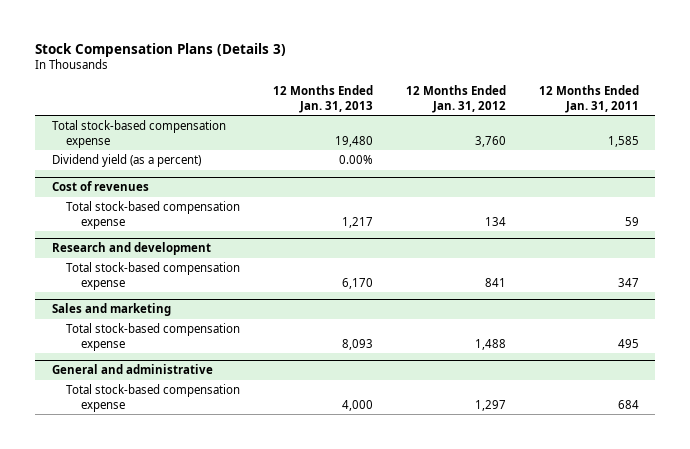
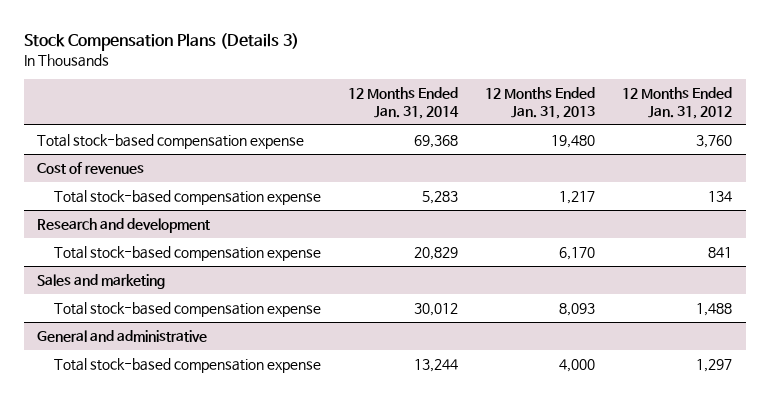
[538,85,639,113] 12 Months Ended Jan. 31, 2011 -> none
none -> [347,87,459,119] 12 Months Ended Jan. 31, 2014
[51,154,201,168] Dividend yield (as a percent) -> none

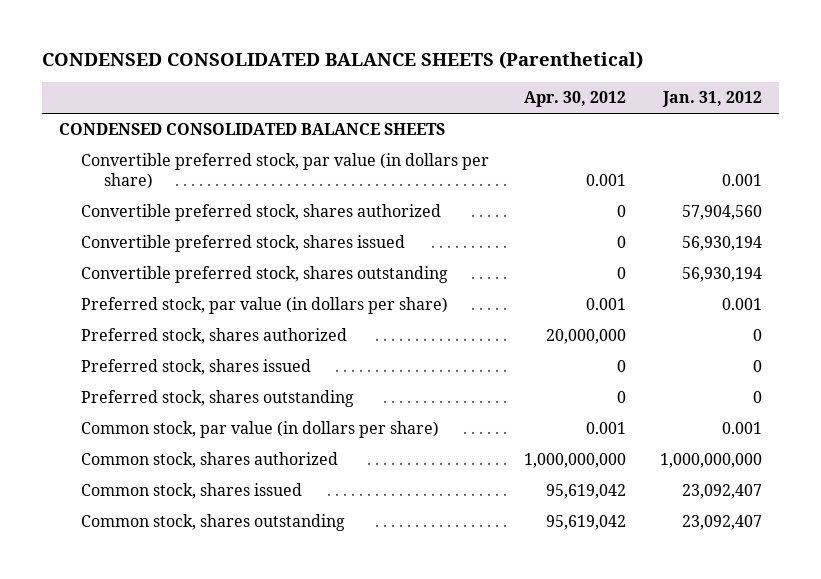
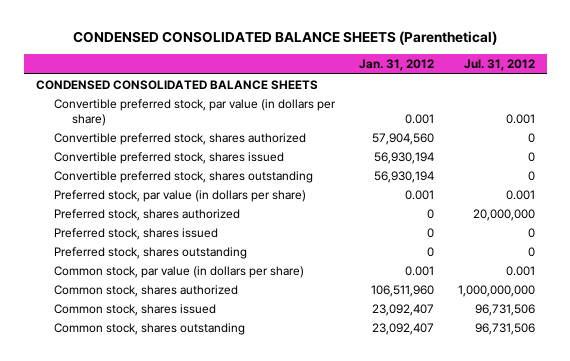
[523,91,626,108] Apr. 30, 2012 -> none
none -> [463,59,535,72] Jul. 31, 2012
[659,453,762,469] 1,000,000,000 -> [370,284,434,297] 106,511,960

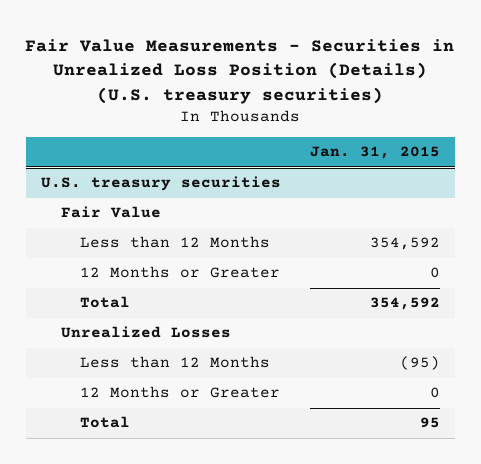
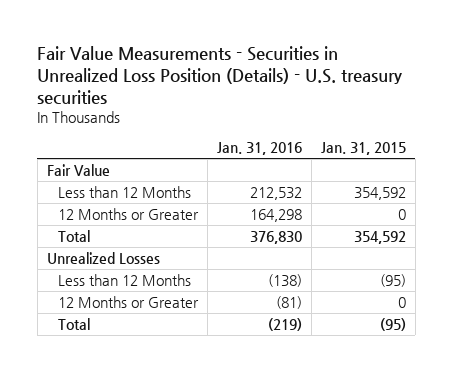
[25,38,455,104] Fair Value Measurements - Securities in Unrealized Loss Position (Details) (U.S. treasury securities) -> [37,46,403,106] Fair Value Measurements - Securities in Unrealized Loss Position (Details) - U.S. treasury securities
none -> [216,142,302,156] Jan. 31, 2016
[40,176,281,192] U.S. treasury securities -> none
[420,417,441,429] 95 -> [379,317,406,331] (95)

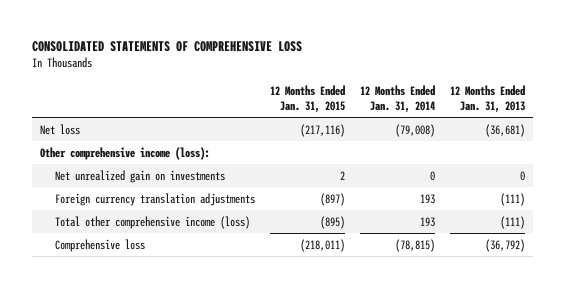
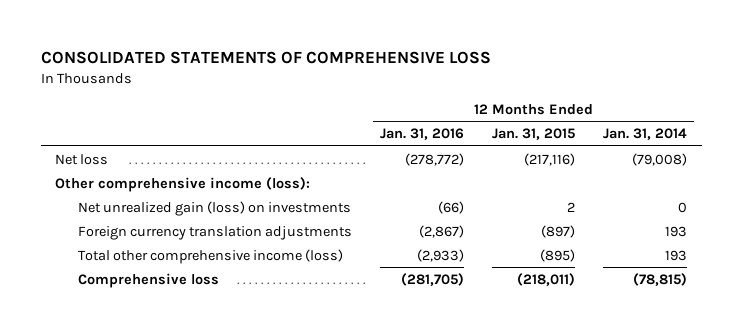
[450,84,526,114] 12 Months Ended Jan. 31, 2013 -> none
none -> [379,128,464,141] Jan. 31, 2016
[54,169,225,183] Net unrealized gain on investments -> [77,200,351,216] Net unrealized gain (loss) on investments

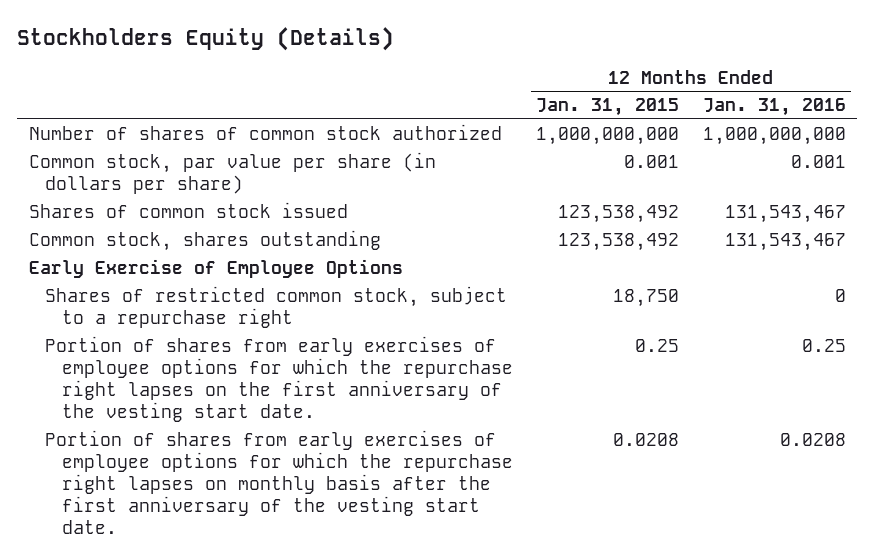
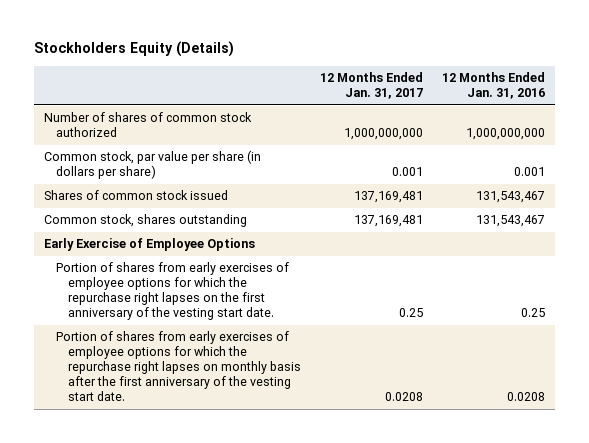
[536,98,680,117] Jan. 31, 2015 -> none
none -> [320,71,424,99] 12 Months Ended Jan. 31, 2017
[45,286,508,329] Shares of restricted common stock, subject to a repurchase right -> none

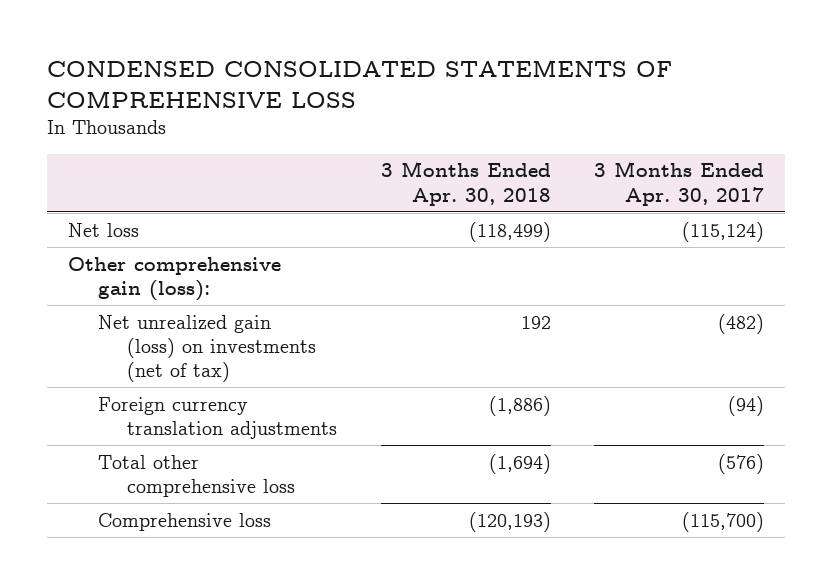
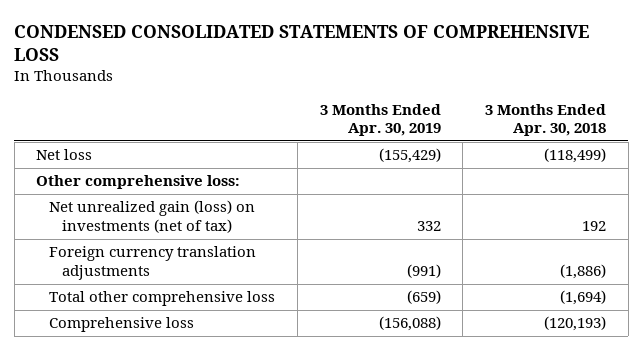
[593,161,764,206] 3 Months Ended Apr. 30, 2017 -> none
none -> [319,103,441,137] 3 Months Ended Apr. 30, 2019
[68,256,282,302] Other comprehensive gain (loss): -> [36,175,241,190] Other comprehensive loss:

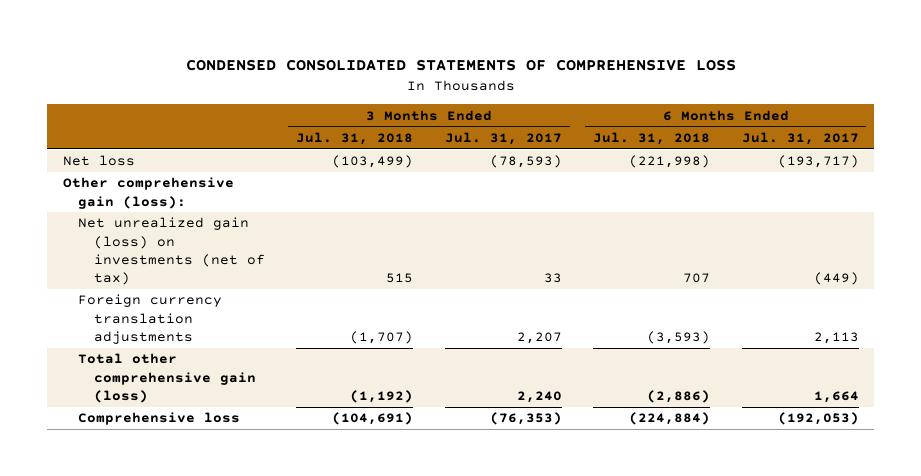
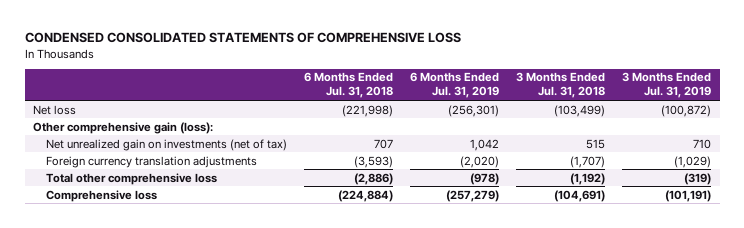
[444,131,562,145] Jul. 31, 2017 -> none
[741,131,859,145] Jul. 31, 2017 -> none
none -> [410,72,500,99] 6 Months Ended Jul. 31, 2019
none -> [622,72,712,99] 3 Months Ended Jul. 31, 2019
[78,217,265,286] Net unrealized gain (loss) on investments (net of tax) -> [46,138,288,151] Net unrealized gain on investments (net of tax)
[78,353,256,403] Total other comprehensive gain (loss) -> [46,172,218,185] Total other comprehensive loss

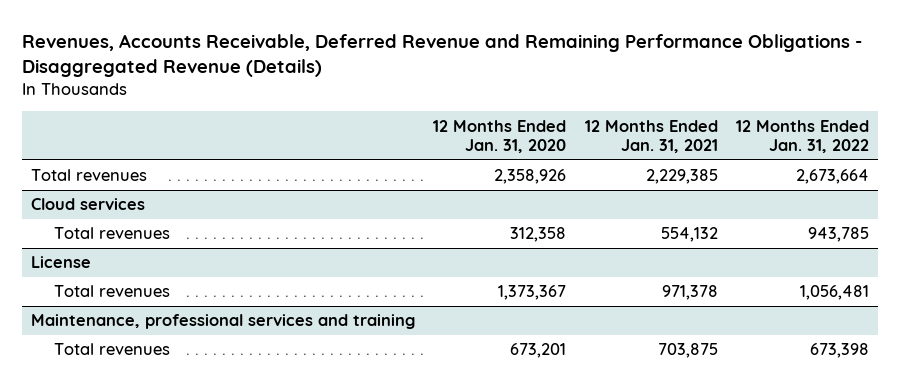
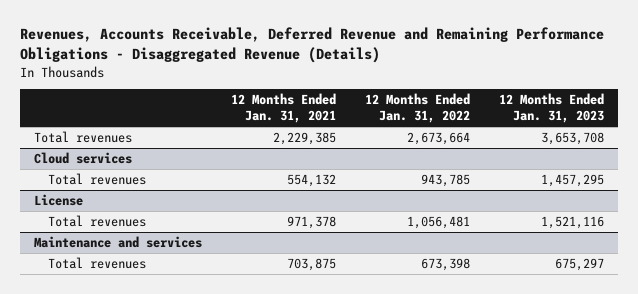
[433,119,567,154] 12 Months Ended Jan. 31, 2020 -> none
none -> [498,93,604,124] 12 Months Ended Jan. 31, 2023
[31,314,416,330] Maintenance, professional services and training -> [34,235,203,248] Maintenance and services

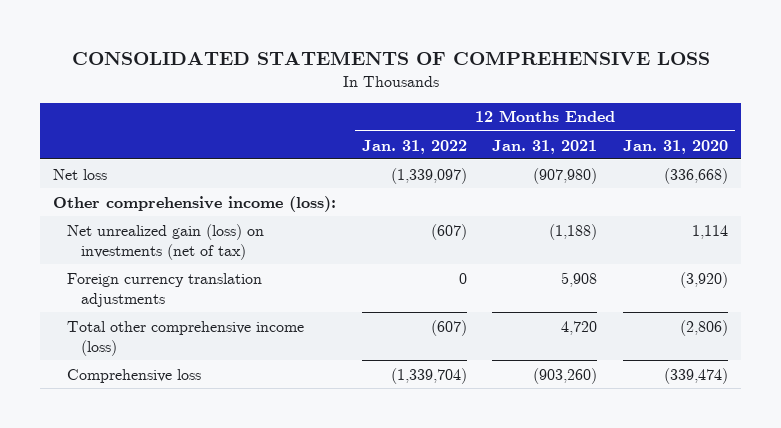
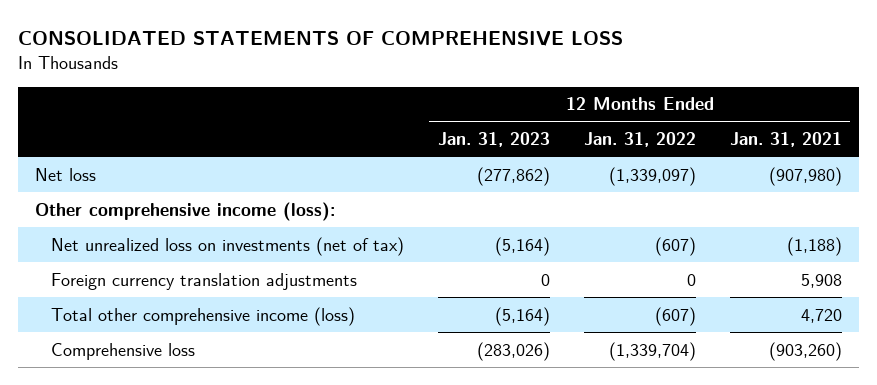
[623,139,729,154] Jan. 31, 2020 -> none
none -> [437,131,550,147] Jan. 31, 2023
[66,223,264,260] Net unrealized gain (loss) on investments (net of tax) -> [50,236,404,256] Net unrealized loss on investments (net of tax)

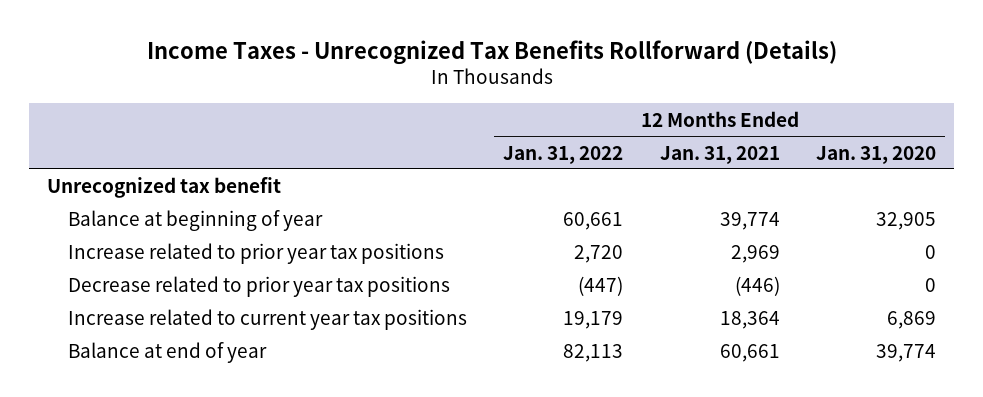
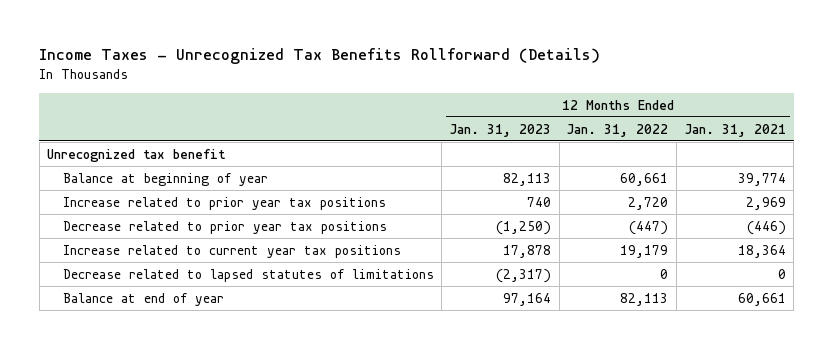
[815,145,936,164] Jan. 31, 2020 -> none
none -> [450,123,552,137] Jan. 31, 2023
none -> [62,268,434,282] Decrease related to lapsed statutes of limitations

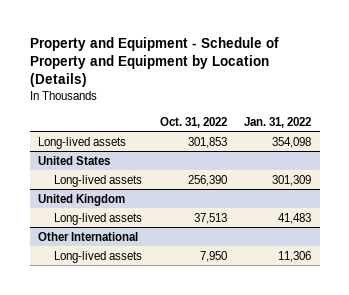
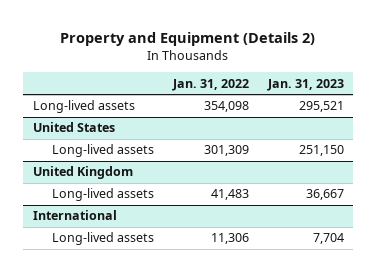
[29,36,279,88] Property and Equipment - Schedule of Property and Equipment by Location (Details) -> [60,31,316,46] Property and Equipment (Details 2)
[159,116,227,128] Oct. 31, 2022 -> none
none -> [266,78,344,91] Jan. 31, 2023
[38,231,139,241] Other International -> [32,210,117,221] International

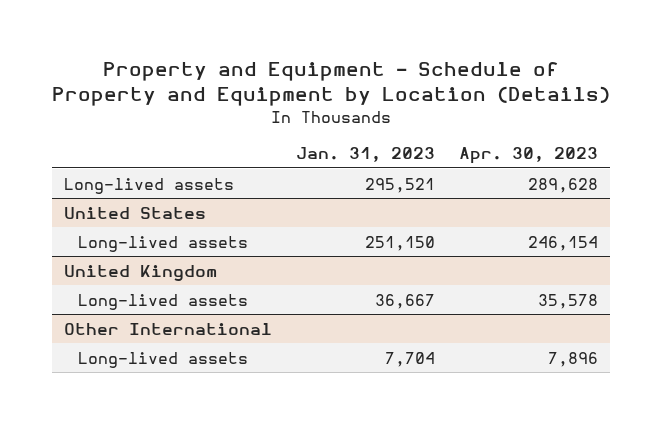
[60,31,316,46] Property and Equipment (Details 2) -> [52,62,611,107] Property and Equipment - Schedule of Property and Equipment by Location (Details)
[171,78,249,91] Jan. 31, 2022 -> none
none -> [459,147,599,165] Apr. 30, 2023
[32,210,117,221] International -> [63,322,272,335] Other International

